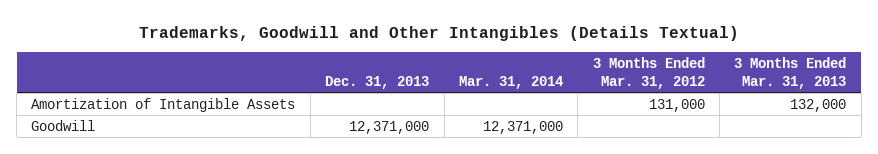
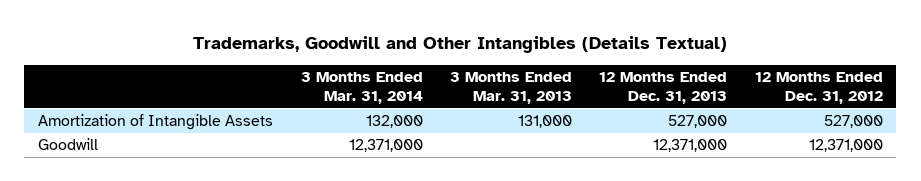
[325,75,430,89] Dec. 31, 2013 -> none
[458,75,563,89] Mar. 31, 2014 -> none
[592,57,705,89] 3 Months Ended Mar. 31, 2012 -> none
none -> [300,72,423,105] 3 Months Ended Mar. 31, 2014
none -> [599,72,728,105] 12 Months Ended Dec. 31, 2013
none -> [754,72,883,105] 12 Months Ended Dec. 31, 2012
[790,98,847,112] 132,000 -> [517,115,572,129] 131,000

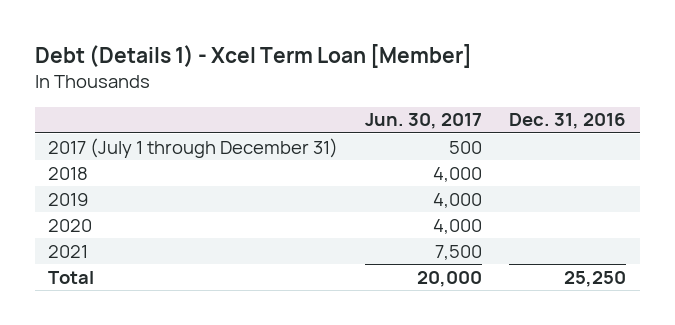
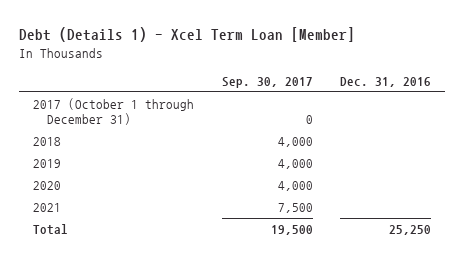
[365,113,483,130] Jun. 30, 2017 -> none
none -> [221,76,313,88] Sep. 30, 2017
[48,137,339,158] 2017 (July 1 through December 31) -> [33,97,195,126] 2017 (October 1 through December 31)

